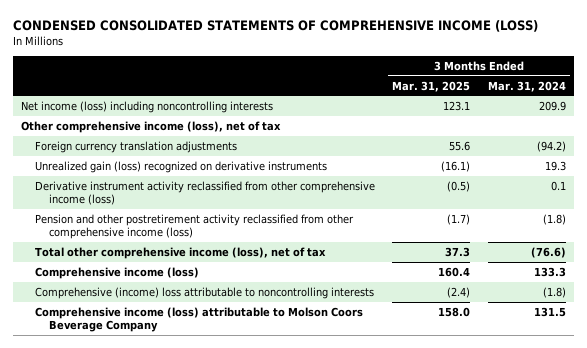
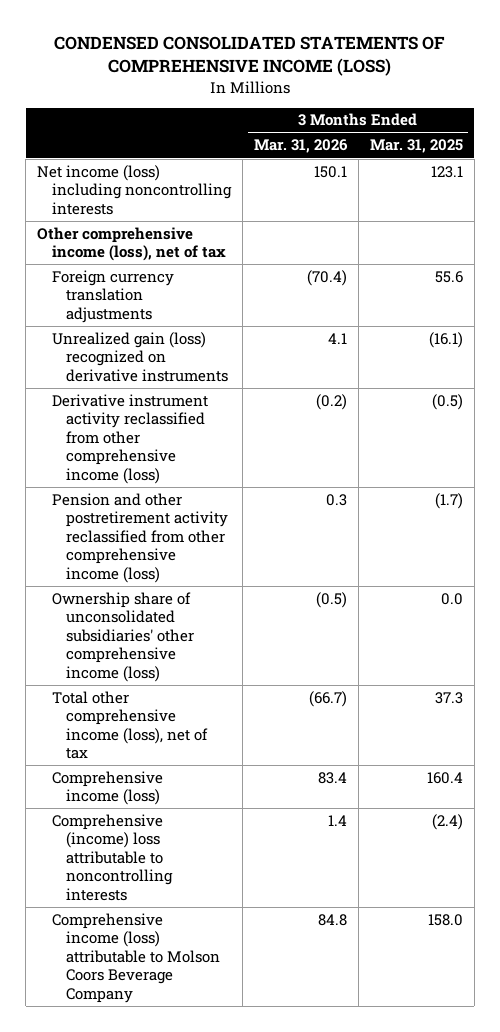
[487,80,566,92] Mar. 31, 2024 -> none
none -> [253,139,348,154] Mar. 31, 2026
none -> [51,591,195,682] Ownership share of unconsolidated subsidiaries' other comprehensive income (loss)

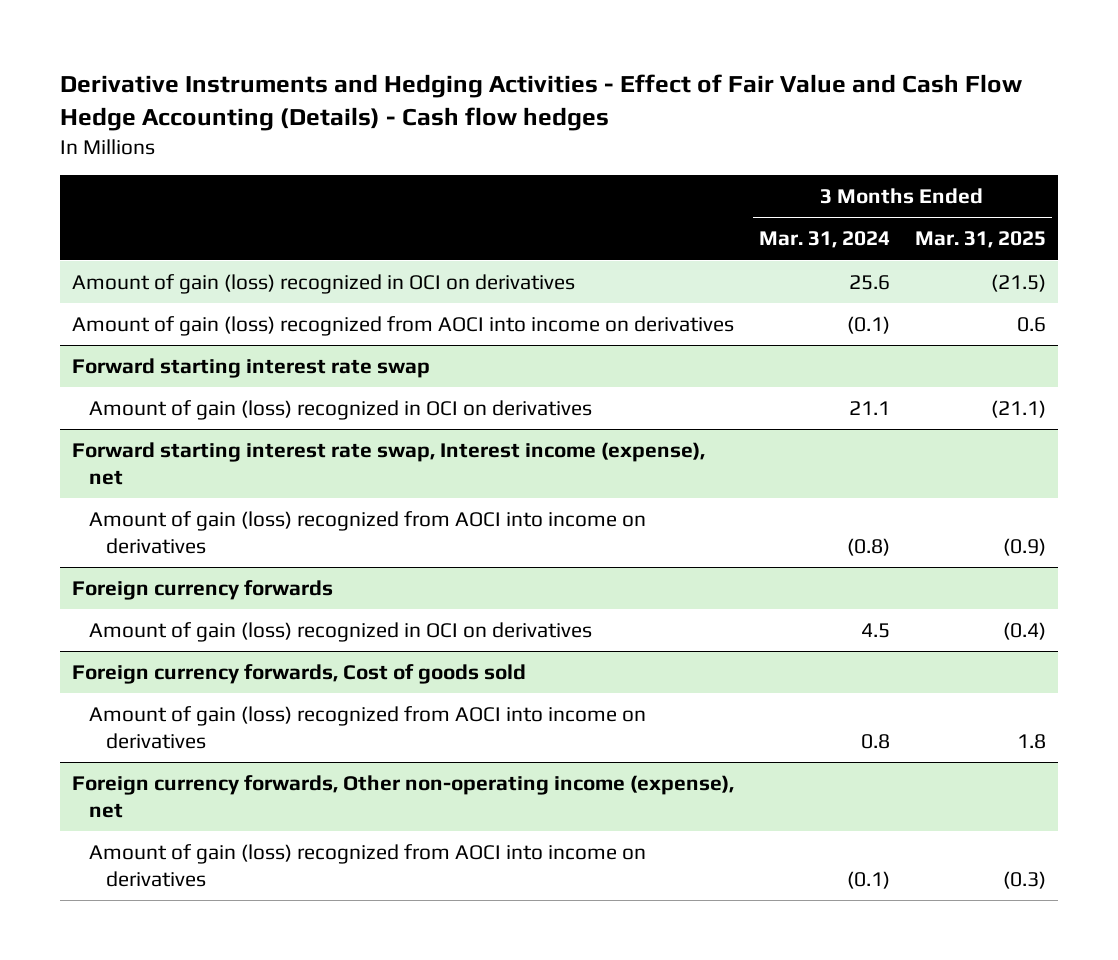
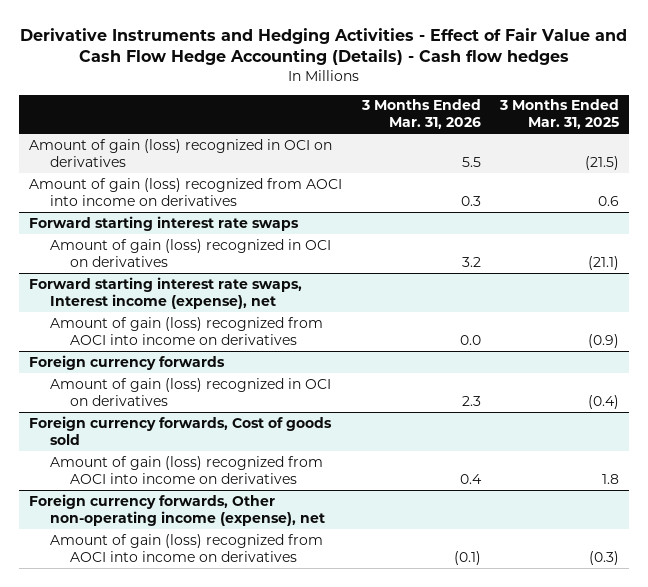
[758,231,890,249] Mar. 31, 2024 -> none
none -> [360,99,481,130] 3 Months Ended Mar. 31, 2026
[71,357,430,378] Forward starting interest rate swap -> [28,215,299,231] Forward starting interest rate swaps
[71,441,705,485] Forward starting interest rate swap, Interest income (expense), net -> [28,276,302,309] Forward starting interest rate swaps, Interest income (expense), net

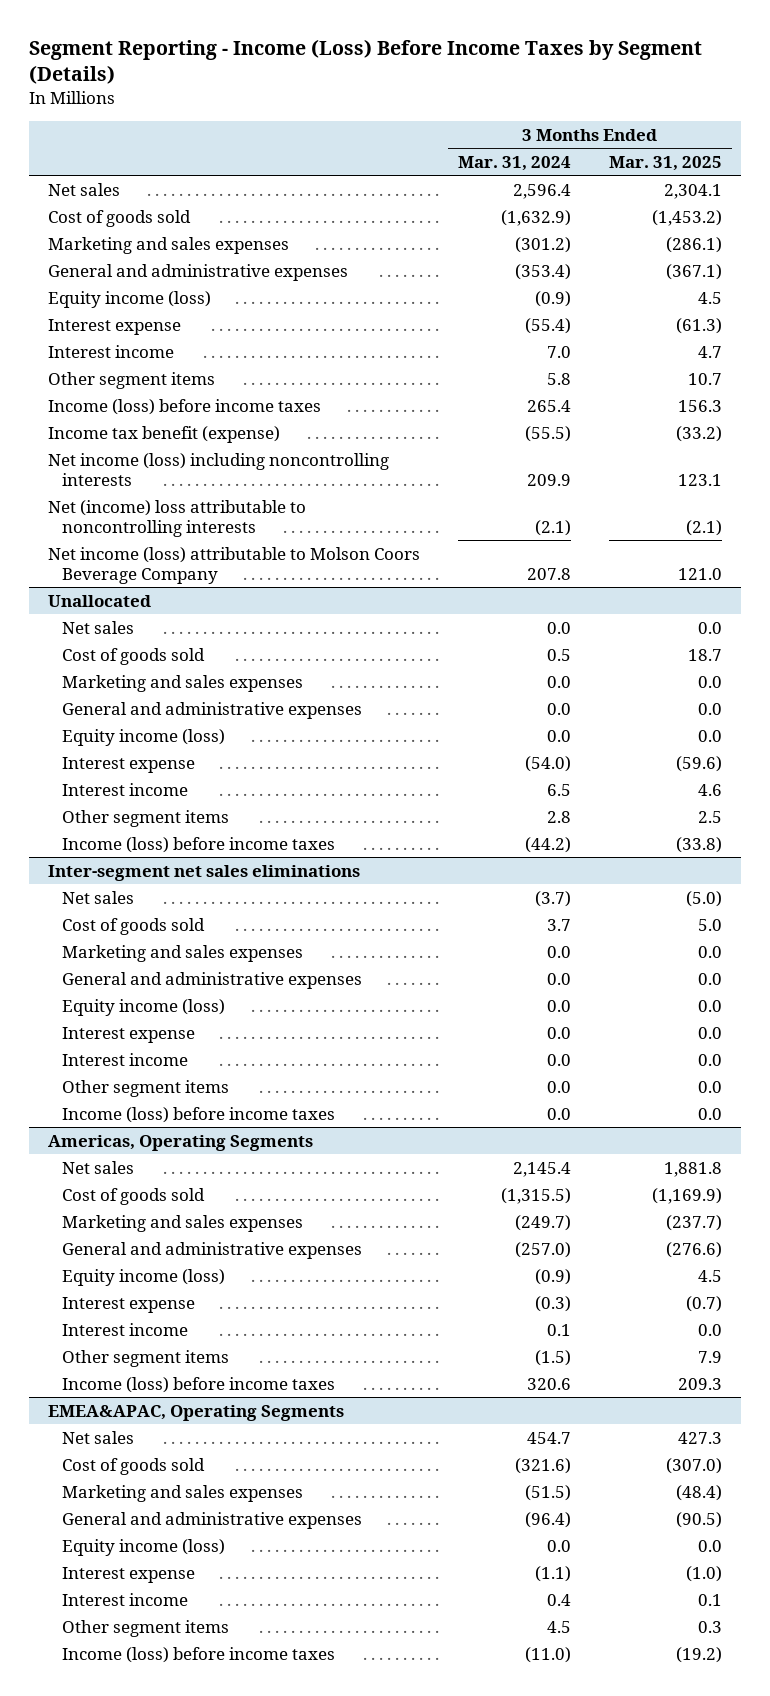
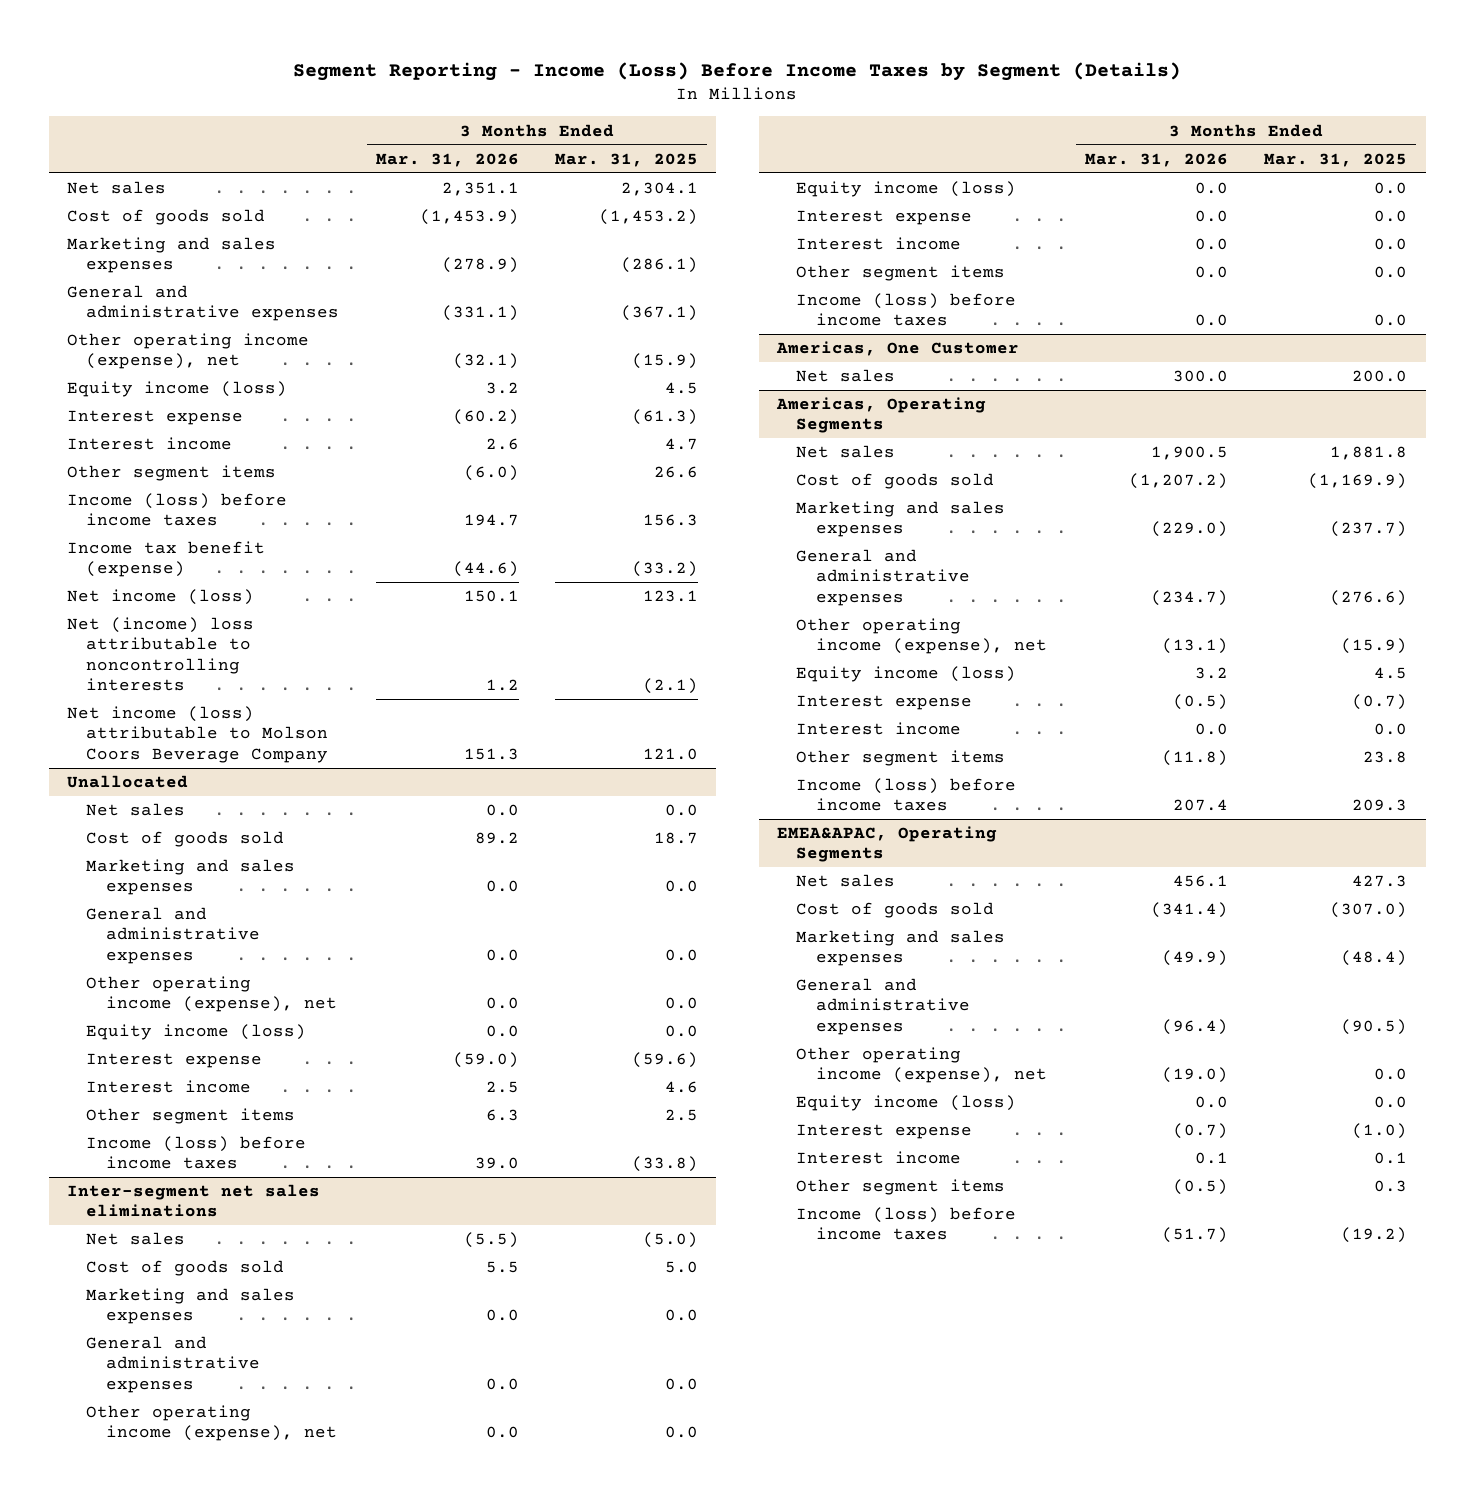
[457,155,571,171] Mar. 31, 2024 -> none
none -> [375,152,519,167] Mar. 31, 2026
none -> [67,333,310,370] Other operating income (expense), net
[688,372,723,385] 10.7 -> [653,466,698,479] 26.6
[47,452,389,486] Net income (loss) including noncontrolling interests -> [67,589,255,606] Net income (loss)
none -> [86,976,337,1013] Other operating income (expense), net
none -> [86,1405,337,1442] Other operating income (expense), net
none -> [775,341,1019,357] Americas, One Customer
none -> [796,369,896,383] Net sales
none -> [796,618,1047,655] Other operating income (expense), net
[698,1350,723,1363] 7.9 -> [1363,751,1408,764] 23.8
none -> [796,1047,1047,1084] Other operating income (expense), net

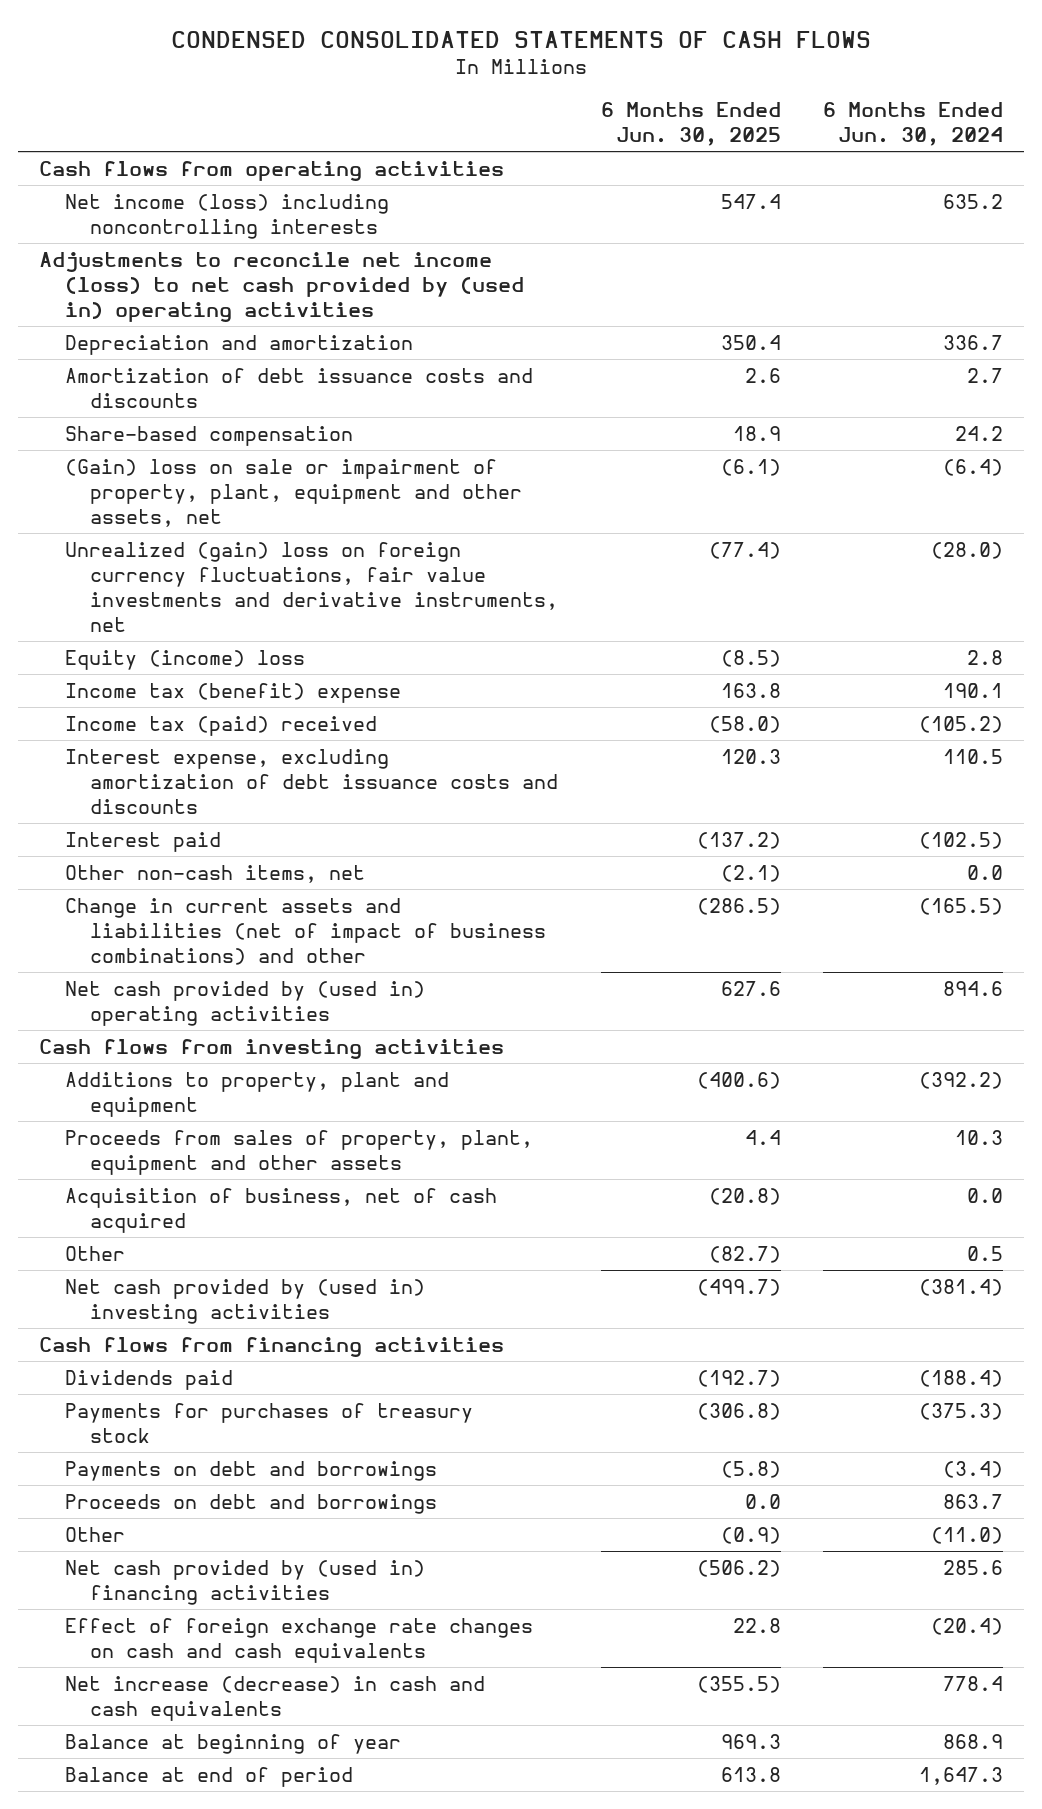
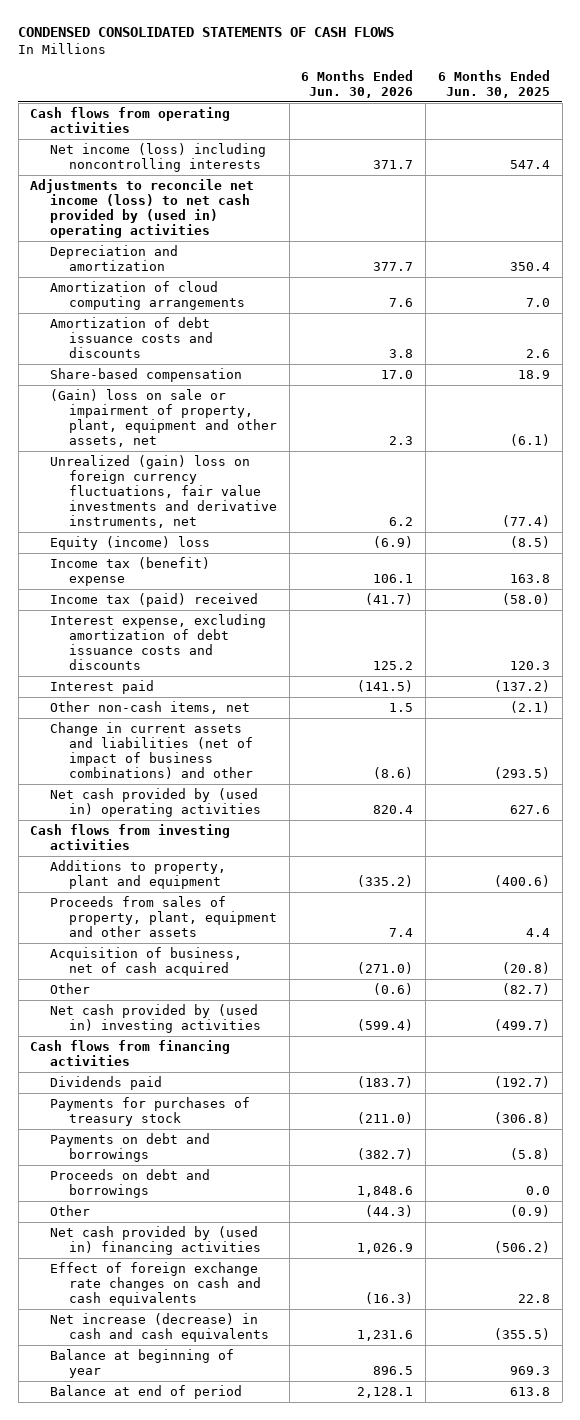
[823,102,1004,147] 6 Months Ended Jun. 30, 2024 -> none
none -> [301,70,414,99] 6 Months Ended Jun. 30, 2026
none -> [49,280,245,310] Amortization of cloud computing arrangements
[696,897,781,915] (286.5) -> [493,766,550,779] (293.5)

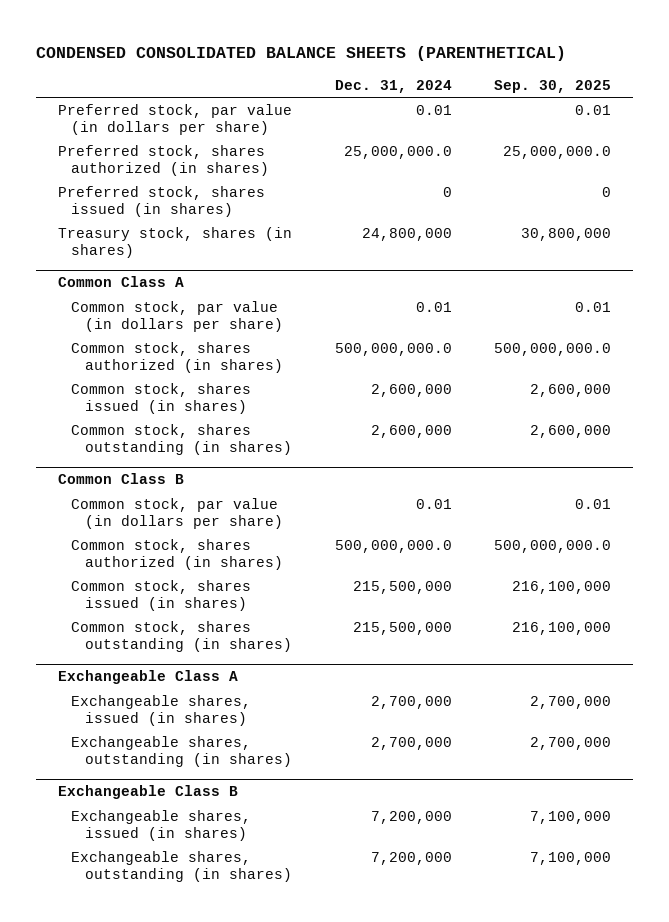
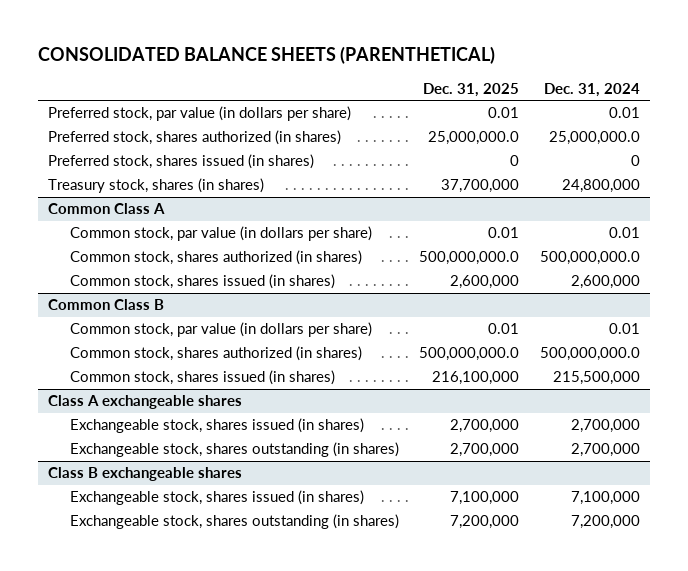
[36,46,567,62] CONDENSED CONSOLIDATED BALANCE SHEETS (PARENTHETICAL) -> [38,46,496,65] CONSOLIDATED BALANCE SHEETS (PARENTHETICAL)
[494,79,612,93] Sep. 30, 2025 -> none
none -> [423,82,520,97] Dec. 31, 2025
[71,423,293,455] Common stock, shares outstanding (in shares) -> none
[71,620,293,652] Common stock, shares outstanding (in shares) -> none
[57,670,238,685] Exchangeable Class A -> [48,395,243,410] Class A exchangeable shares
[71,694,252,726] Exchangeable shares, issued (in shares) -> [69,418,364,434] Exchangeable stock, shares issued (in shares)
[71,735,293,767] Exchangeable shares, outstanding (in shares) -> [69,442,399,458] Exchangeable stock, shares outstanding (in shares)
[57,785,238,800] Exchangeable Class B -> [48,467,243,482] Class B exchangeable shares
[71,809,252,841] Exchangeable shares, issued (in shares) -> [69,490,364,506] Exchangeable stock, shares issued (in shares)
[370,810,452,824] 7,200,000 -> [571,491,641,506] 7,100,000
[71,850,293,882] Exchangeable shares, outstanding (in shares) -> [69,514,399,530] Exchangeable stock, shares outstanding (in shares)

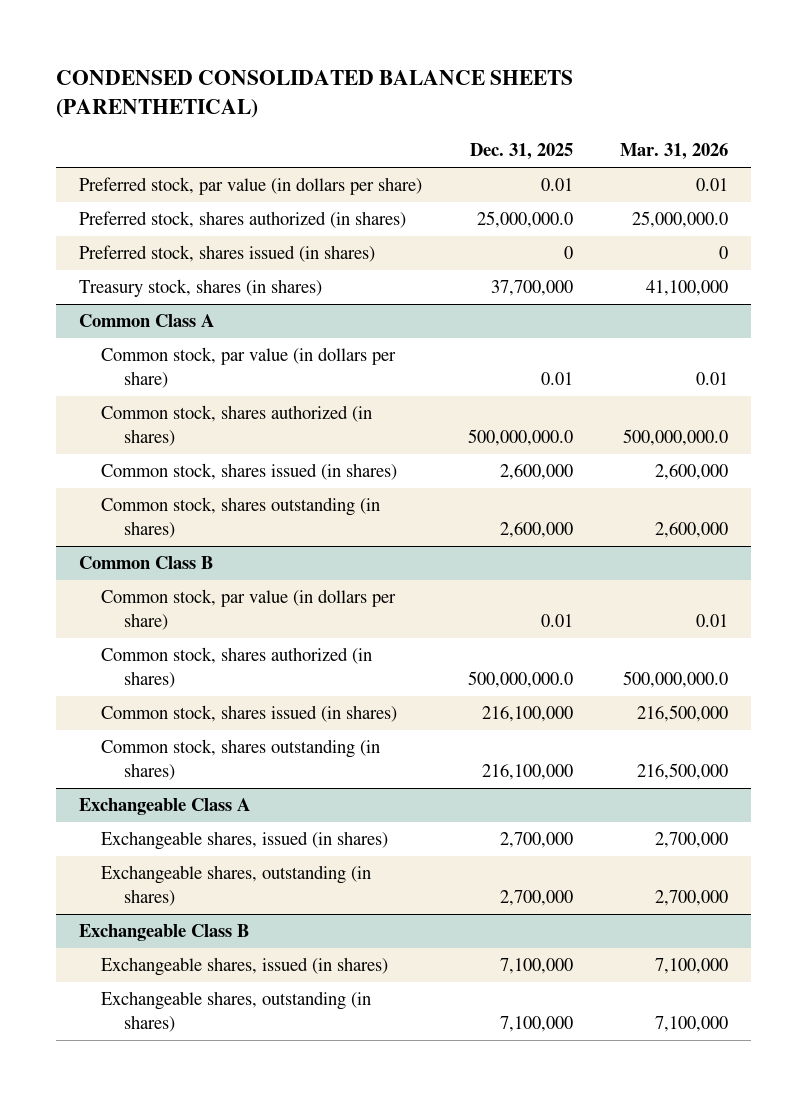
[38,46,496,65] CONSOLIDATED BALANCE SHEETS (PARENTHETICAL) -> [55,69,573,118] CONDENSED CONSOLIDATED BALANCE SHEETS (PARENTHETICAL)
[544,82,641,97] Dec. 31, 2024 -> none
none -> [619,143,728,161] Mar. 31, 2026
none -> [101,497,381,538] Common stock, shares outstanding (in shares)
none -> [101,739,381,780] Common stock, shares outstanding (in shares)
[48,395,243,410] Class A exchangeable shares -> [78,798,250,816] Exchangeable Class A
[69,418,364,434] Exchangeable stock, shares issued (in shares) -> [101,831,389,851] Exchangeable shares, issued (in shares)
[69,442,399,458] Exchangeable stock, shares outstanding (in shares) -> [101,865,372,906] Exchangeable shares, outstanding (in shares)
[48,467,243,482] Class B exchangeable shares -> [78,924,249,942] Exchangeable Class B
[69,490,364,506] Exchangeable stock, shares issued (in shares) -> [101,957,389,977] Exchangeable shares, issued (in shares)
[69,514,399,530] Exchangeable stock, shares outstanding (in shares) -> [101,991,372,1032] Exchangeable shares, outstanding (in shares)
[450,515,520,530] 7,200,000 -> [500,1015,574,1032] 7,100,000

